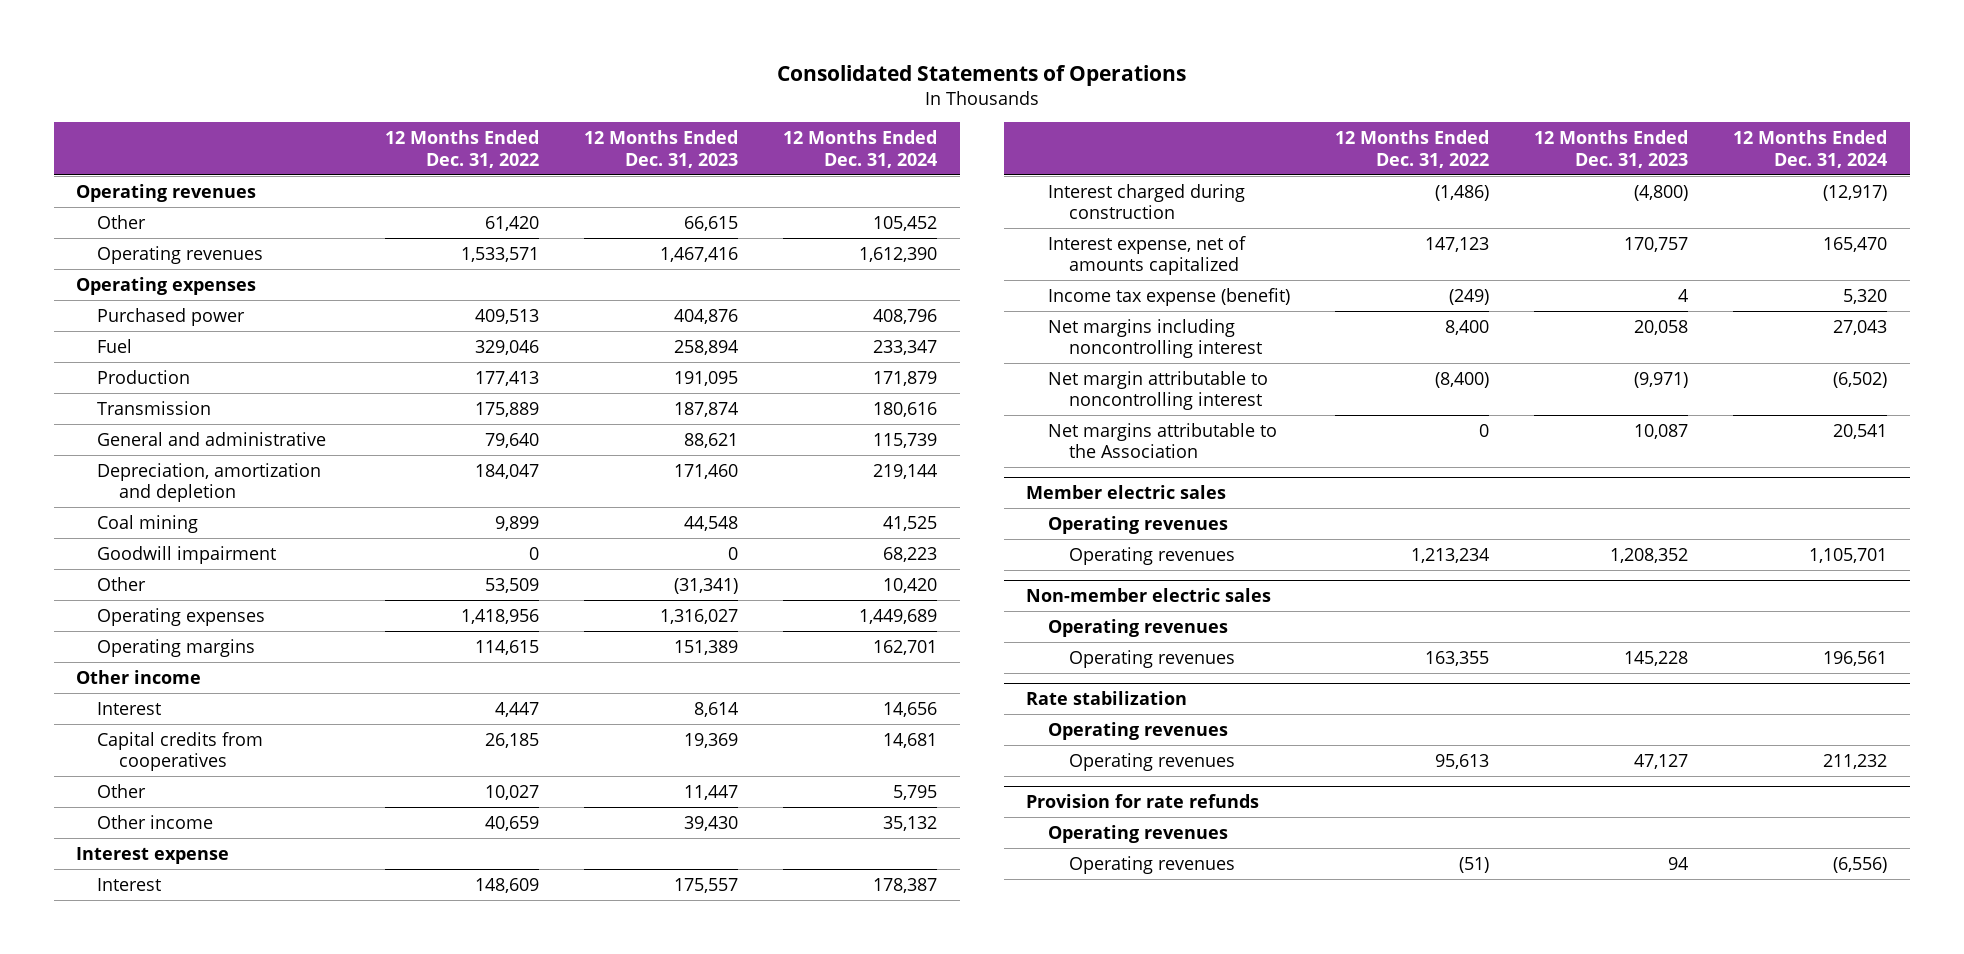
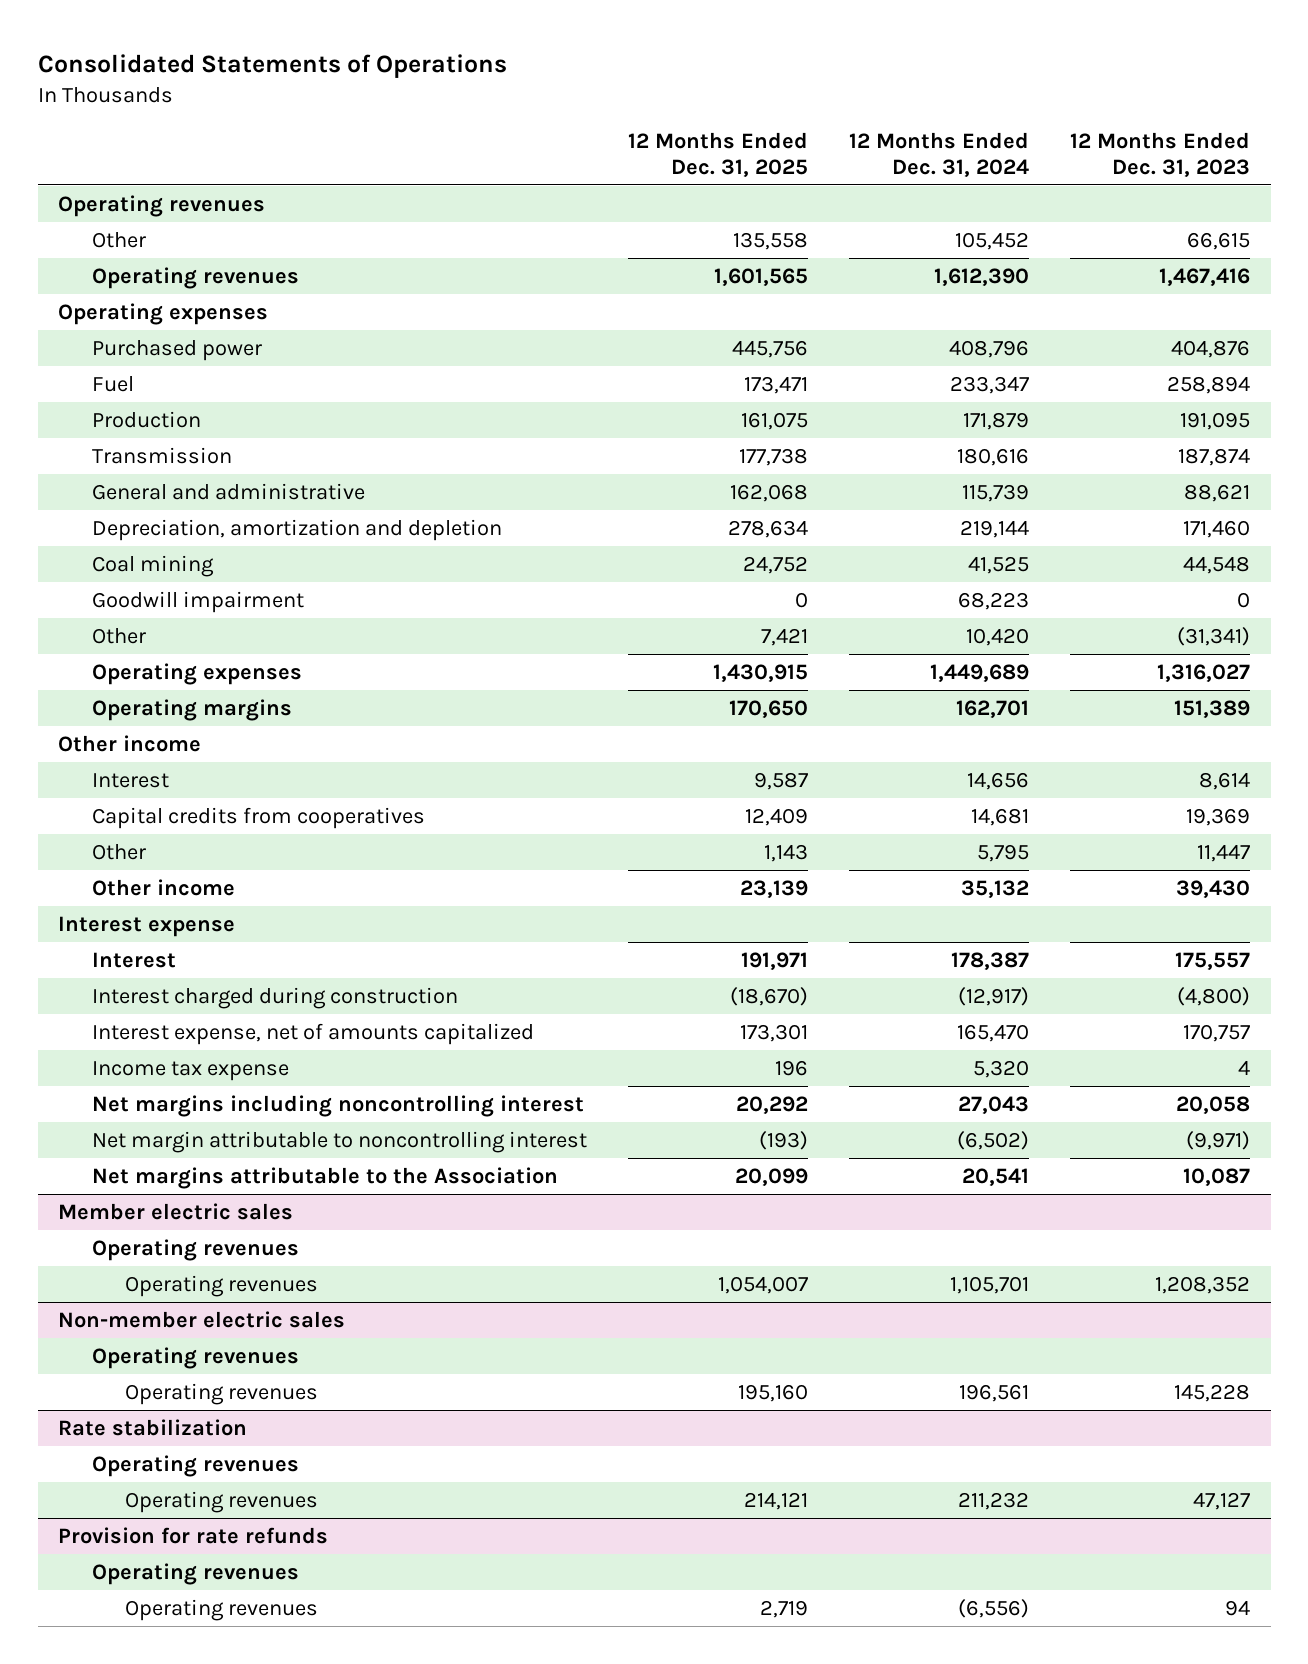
[384,129,539,168] 12 Months Ended Dec. 31, 2022 -> none
none -> [627,132,808,177] 12 Months Ended Dec. 31, 2025
[1047,287,1290,306] Income tax expense (benefit) -> [91,1060,289,1081] Income tax expense

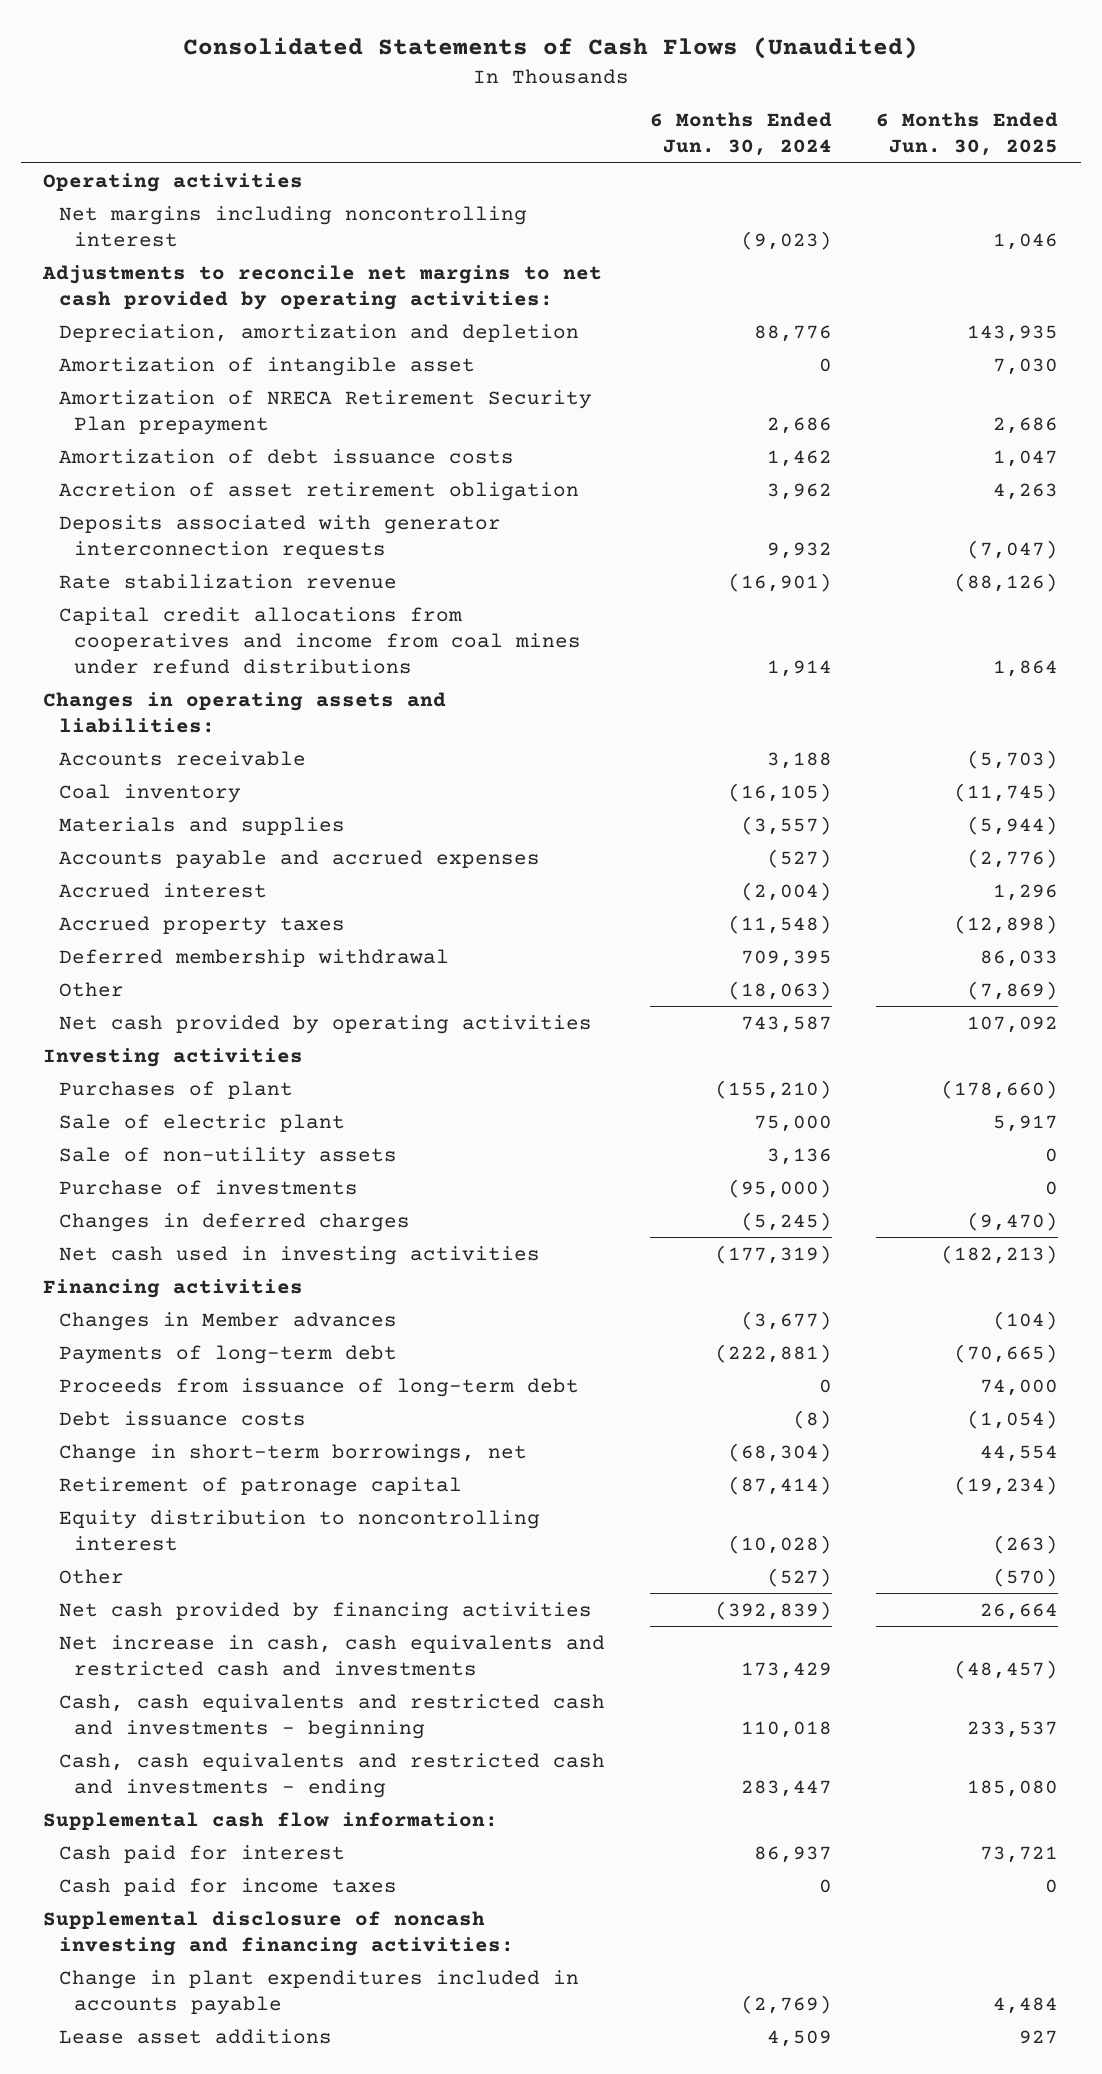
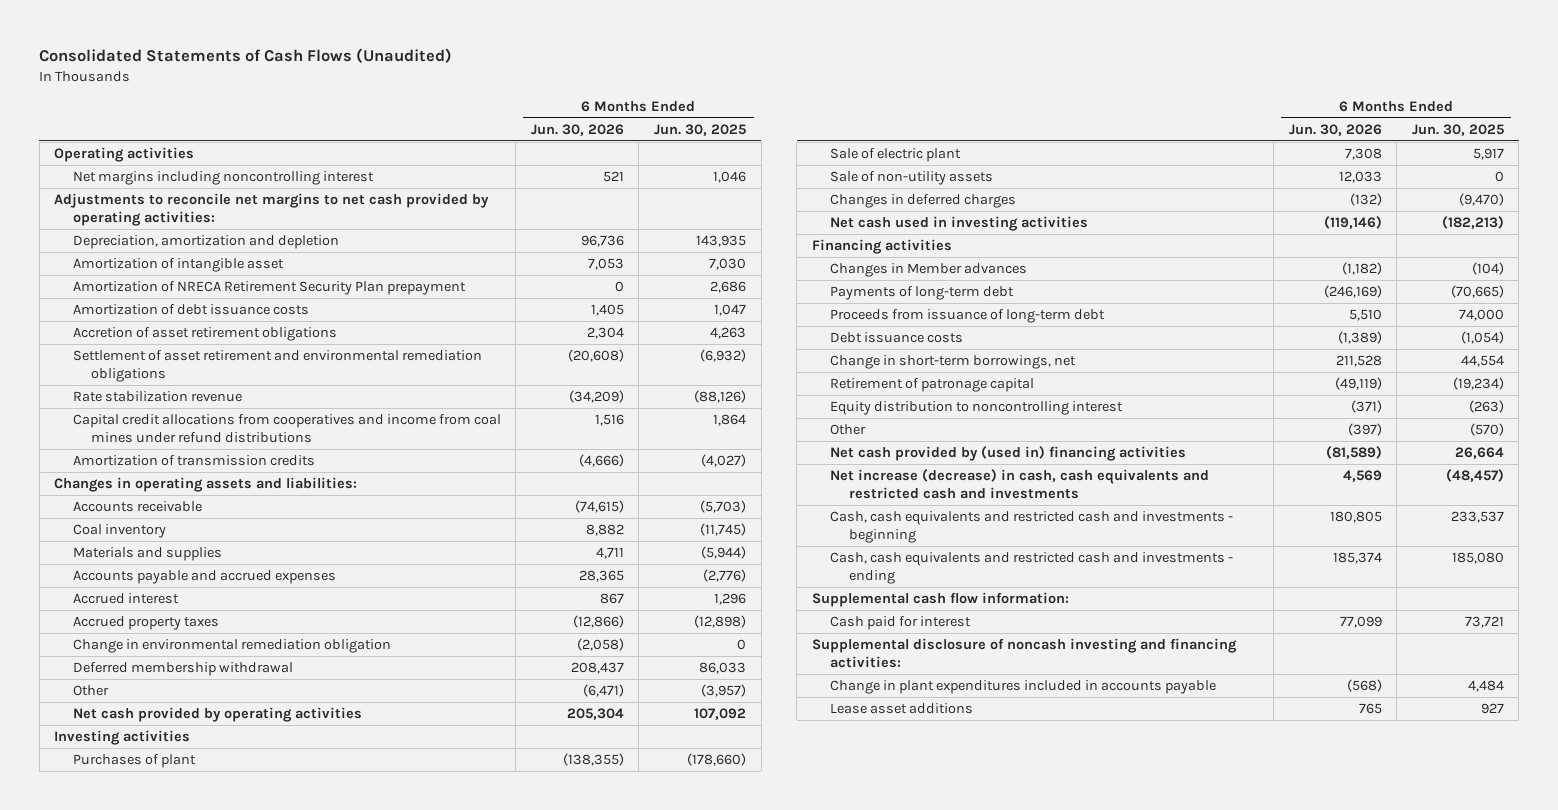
[649,112,832,157] 6 Months Ended Jun. 30, 2024 -> none
none -> [530,123,624,136] Jun. 30, 2026
[58,514,501,559] Deposits associated with generator interconnection requests -> none
[58,481,579,501] Accretion of asset retirement obligation -> [72,326,337,341] Accretion of asset retirement obligations
none -> [72,349,482,382] Settlement of asset retirement and environmental remediation obligations
none -> [72,454,315,466] Amortization of transmission credits
none -> [72,638,391,653] Change in environmental remediation obligation
[967,980,1059,1000] (7,869) -> [701,683,747,697] (3,957)
[58,1179,358,1195] Purchase of investments -> none
[58,1601,592,1621] Net cash provided by financing activities -> [830,445,1187,461] Net cash provided by (used in) financing activities
[58,1634,605,1676] Net increase in cash, cash equivalents and restricted cash and investments -> [830,468,1210,499] Net increase (decrease) in cash, cash equivalents and restricted cash and investments
[58,1877,397,1896] Cash paid for income taxes -> none

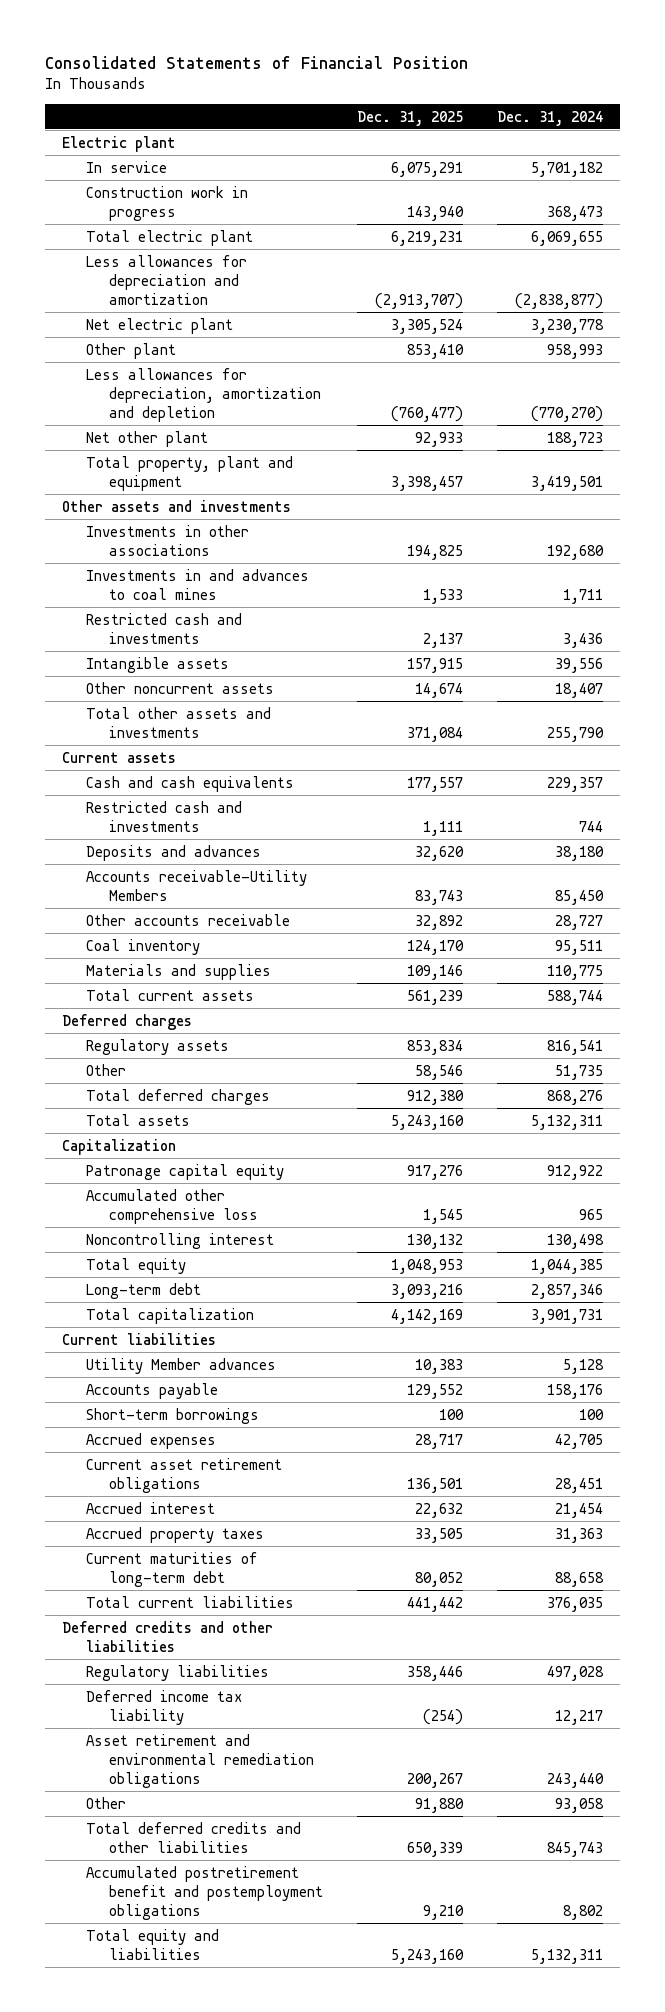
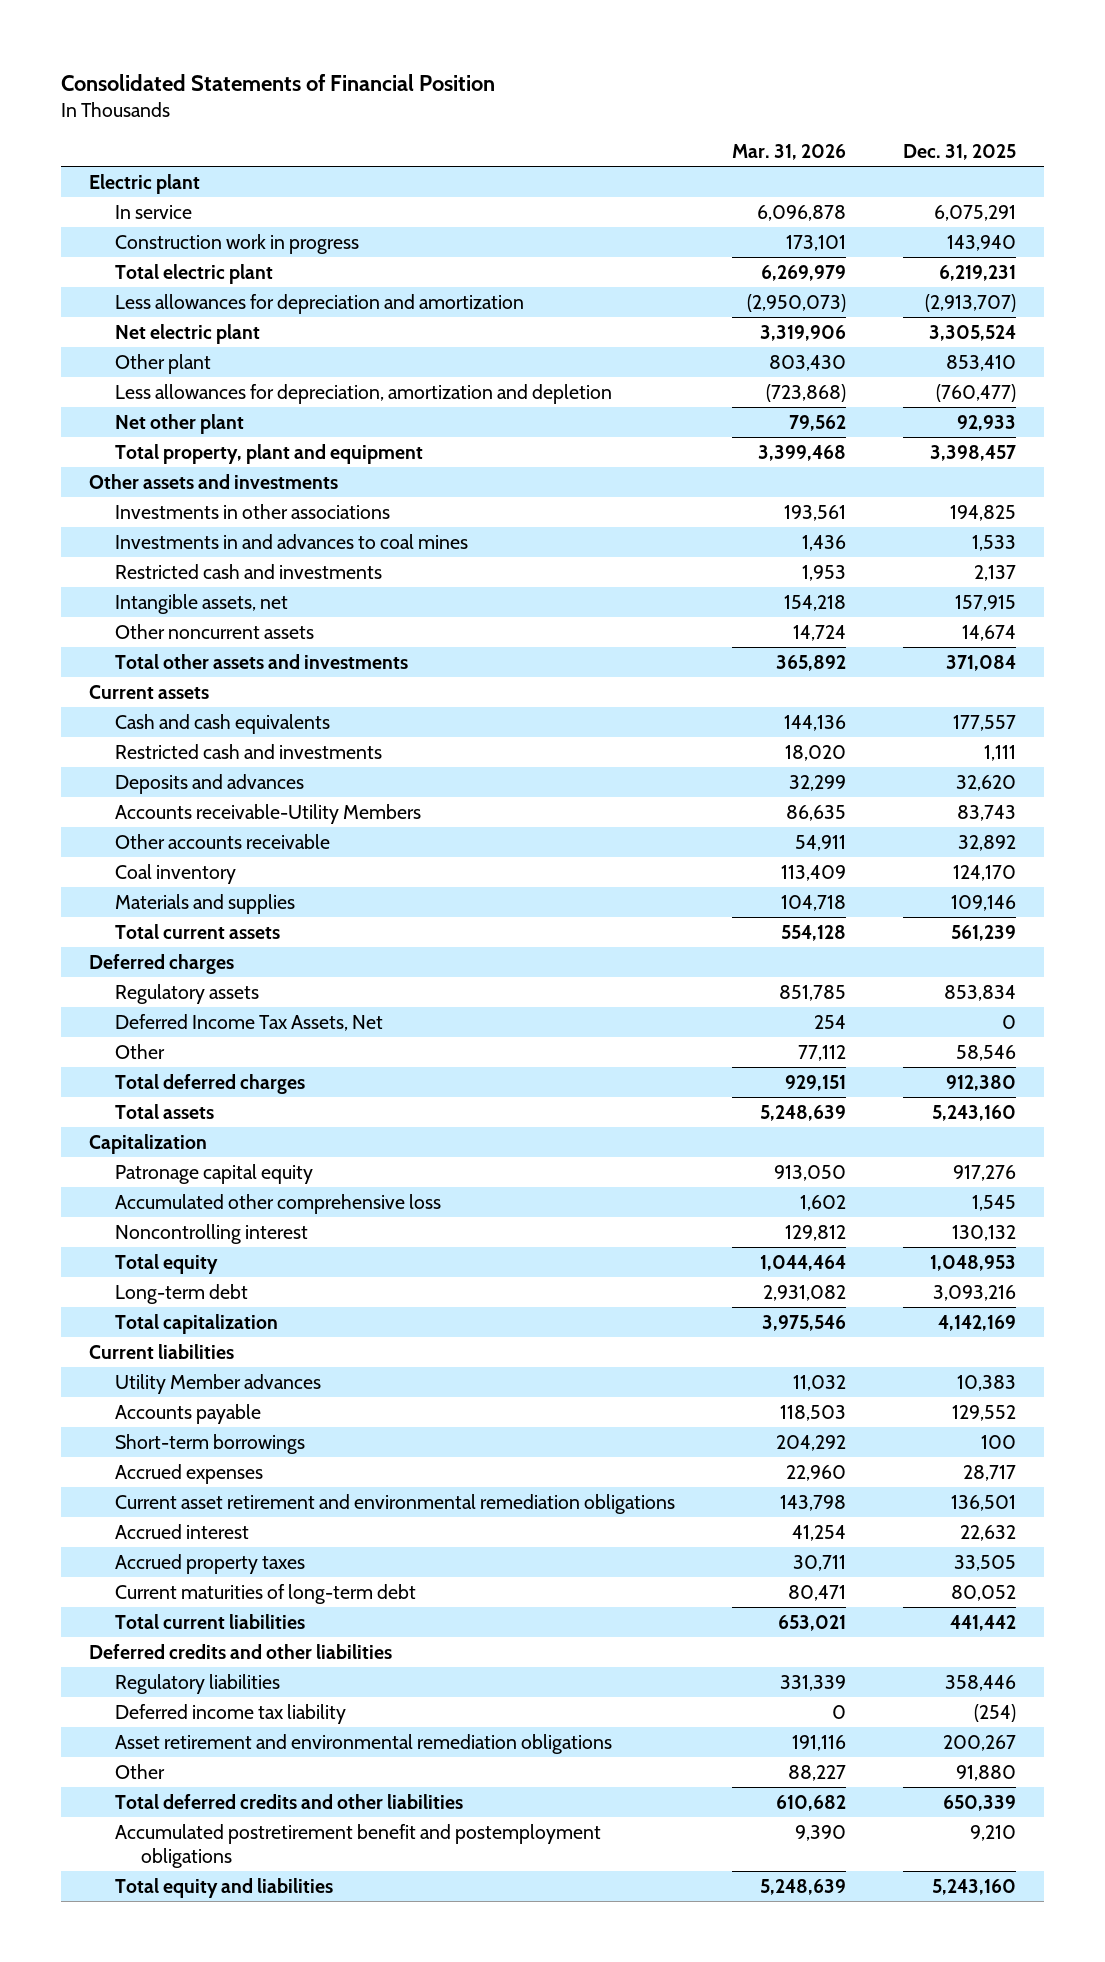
[496,110,603,126] Dec. 31, 2024 -> none
none -> [732,143,847,160] Mar. 31, 2026
[85,656,229,673] Intangible assets -> [115,593,289,614] Intangible assets, net
none -> [115,1013,384,1031] Deferred Income Tax Assets, Net
[85,1457,282,1493] Current asset retirement obligations -> [115,1493,676,1514] Current asset retirement and environmental remediation obligations

